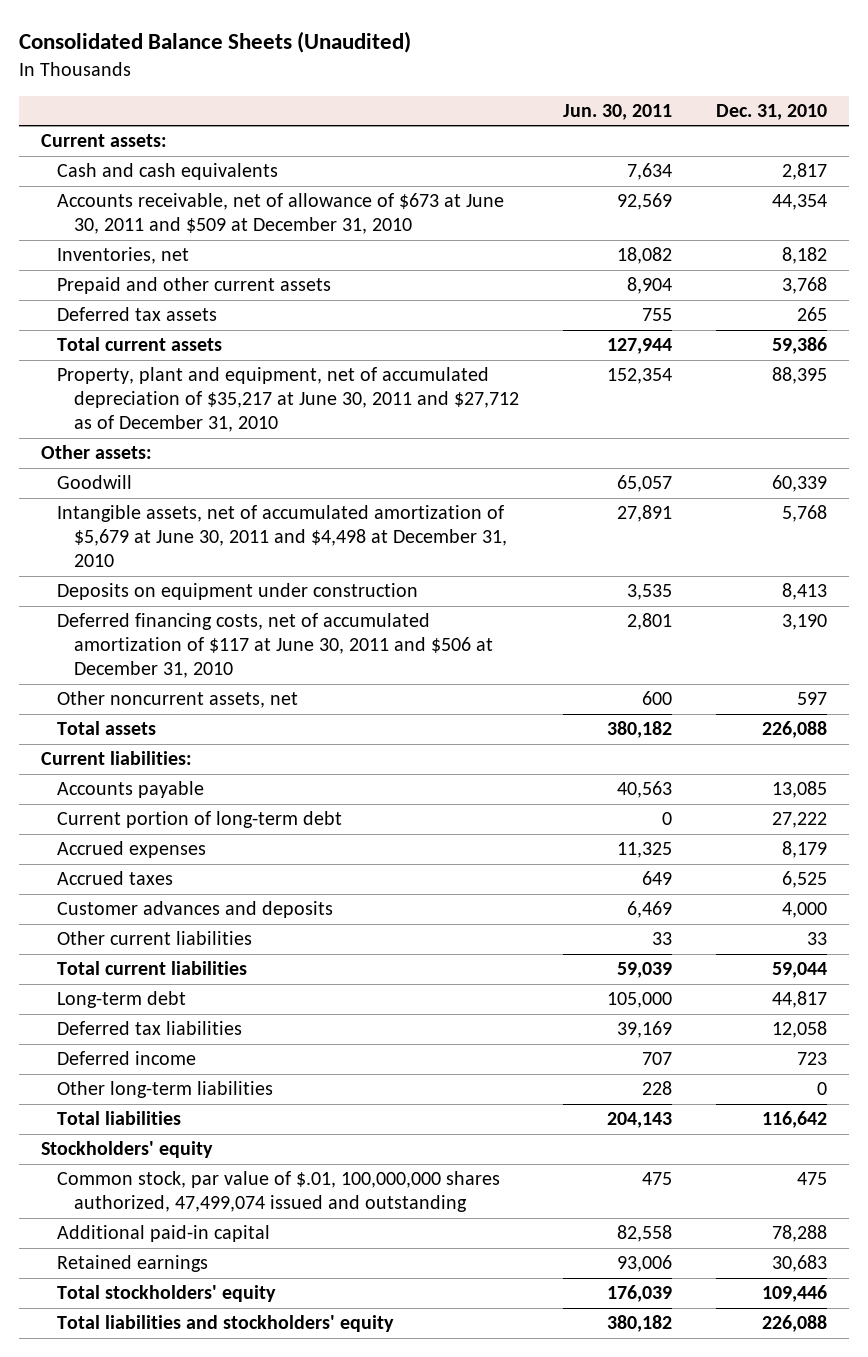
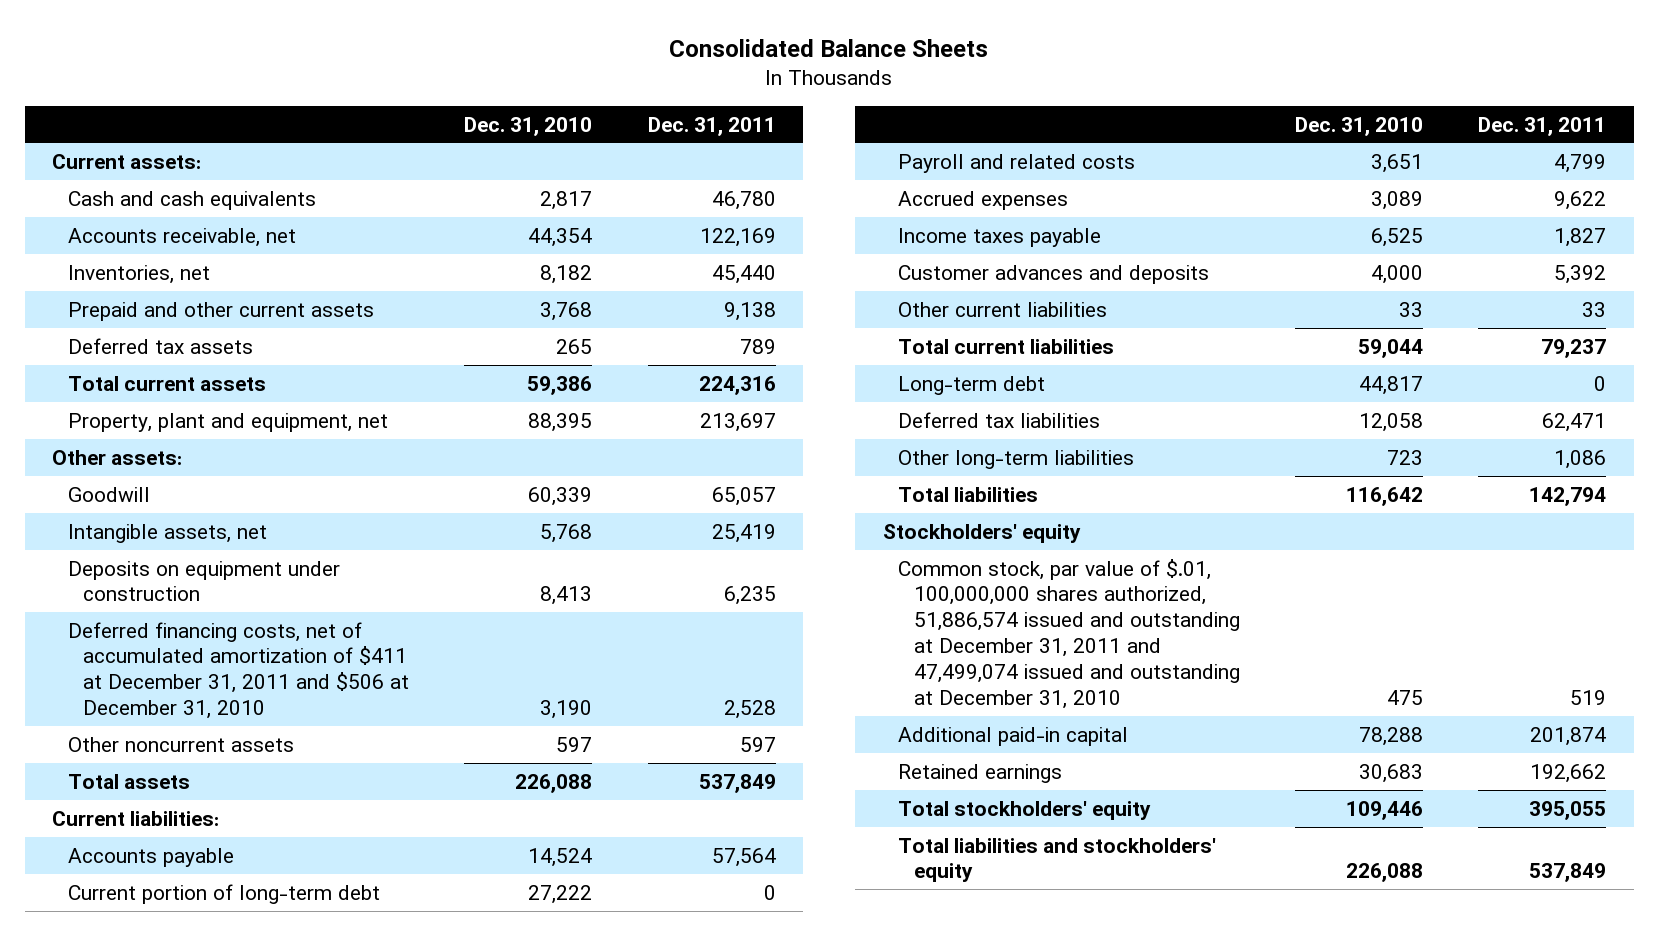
[18,31,411,54] Consolidated Balance Sheets (Unaudited) -> [669,38,989,57] Consolidated Balance Sheets
[562,103,672,120] Jun. 30, 2011 -> none
none -> [647,116,776,136] Dec. 31, 2011
[57,193,505,235] Accounts receivable, net of allowance of $673 at June 30, 2011 and $509 at December 31, 2010 -> [67,227,296,247] Accounts receivable, net
[57,367,519,433] Property, plant and equipment, net of accumulated depreciation of $35,217 at June 30, 2011 and $27,712 as of December 31, 2010 -> [67,412,388,432] Property, plant and equipment, net
[57,505,507,568] Intangible assets, net of accumulated amortization of $5,679 at June 30, 2011 and $4,498 at December 31, 2010 -> [67,523,267,543] Intangible assets, net
[57,613,493,679] Deferred financing costs, net of accumulated amortization of $117 at June 30, 2011 and $506 at December 31, 2010 -> [67,621,410,720] Deferred financing costs, net of accumulated amortization of $411 at December 31, 2011 and $506 at December 31, 2010
[57,691,299,709] Other noncurrent assets, net -> [67,736,294,752] Other noncurrent assets
[772,781,828,799] 13,085 -> [528,847,593,867] 14,524
none -> [898,153,1136,173] Payroll and related costs
[782,841,828,859] 8,179 -> [1371,190,1424,210] 3,089
[57,871,174,886] Accrued taxes -> [898,227,1102,247] Income taxes payable
[57,1051,197,1066] Deferred income -> none
[817,1082,828,1096] 0 -> [1387,449,1424,465] 723
[57,1171,501,1213] Common stock, par value of $.01, 100,000,000 shares authorized, 47,499,074 issued and outstanding -> [898,558,1240,709] Common stock, par value of $.01, 100,000,000 shares authorized, 51,886,574 issued and outstanding at December 31, 2011 and 47,499,074 issued and outstanding at December 31, 2010

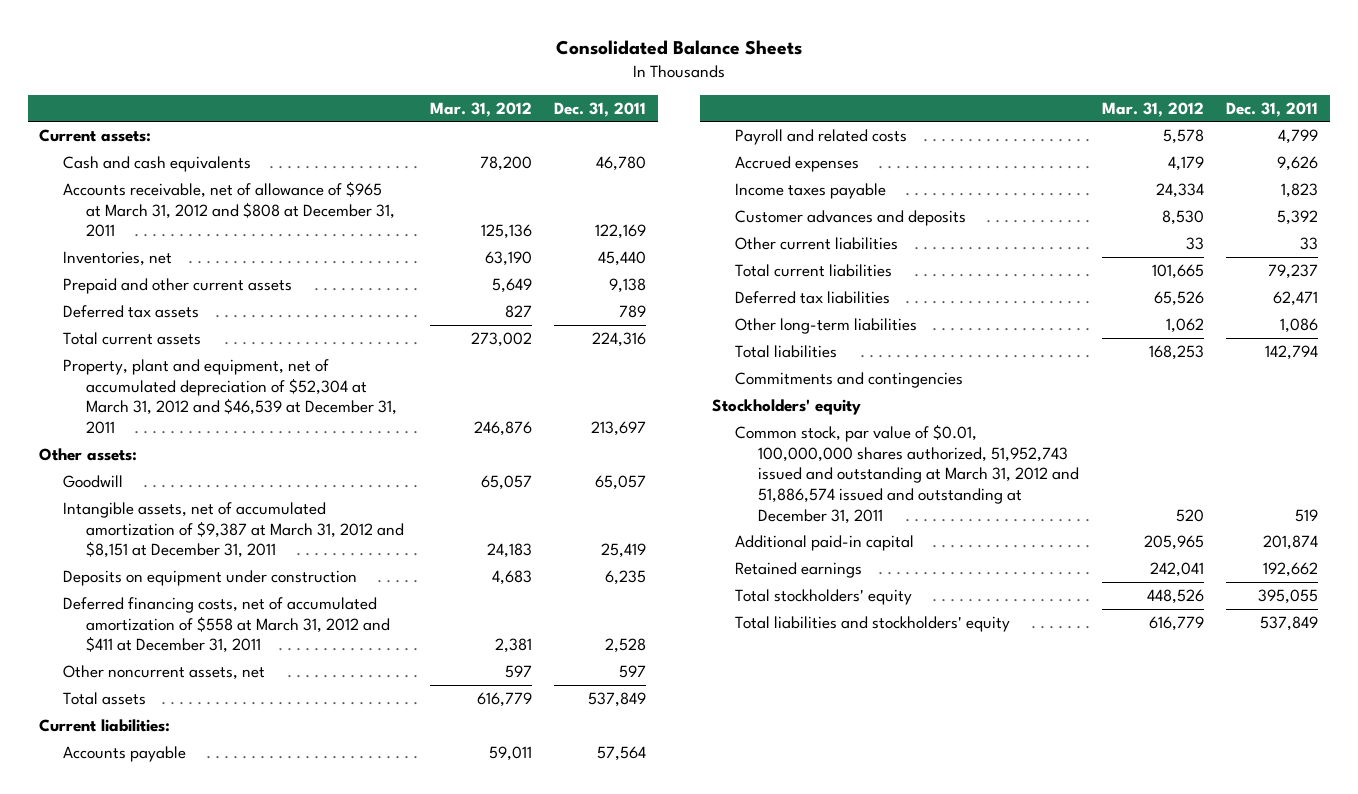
[464,116,593,136] Dec. 31, 2010 -> none
none -> [429,101,532,117] Mar. 31, 2012
[67,227,296,247] Accounts receivable, net -> [62,181,395,238] Accounts receivable, net of allowance of $965 at March 31, 2012 and $808 at December 31, 2011
[67,412,388,432] Property, plant and equipment, net -> [62,359,397,434] Property, plant and equipment, net of accumulated depreciation of $52,304 at March 31, 2012 and $46,539 at December 31, 2011
[67,523,267,543] Intangible assets, net -> [62,502,404,559] Intangible assets, net of accumulated amortization of $9,387 at March 31, 2012 and $8,151 at December 31, 2011
[67,621,410,720] Deferred financing costs, net of accumulated amortization of $411 at December 31, 2011 and $506 at December 31, 2010 -> [62,597,390,654] Deferred financing costs, net of accumulated amortization of $558 at March 31, 2012 and $411 at December 31, 2011
[67,736,294,752] Other noncurrent assets -> [62,665,265,681] Other noncurrent assets, net
[67,883,380,904] Current portion of long-term debt -> none
[1554,190,1607,210] 9,622 -> [1277,156,1319,172] 9,626
[1554,227,1607,247] 1,827 -> [1281,183,1319,199] 1,823
[898,375,1046,395] Long-term debt -> none
none -> [734,372,963,389] Commitments and contingencies
[898,558,1240,709] Common stock, par value of $.01, 100,000,000 shares authorized, 51,886,574 issued and outstanding at December 31, 2011 and 47,499,074 issued and outstanding at December 31, 2010 -> [734,424,1080,524] Common stock, par value of $0.01, 100,000,000 shares authorized, 51,952,743 issued and outstanding at March 31, 2012 and 51,886,574 issued and outstanding at December 31, 2011

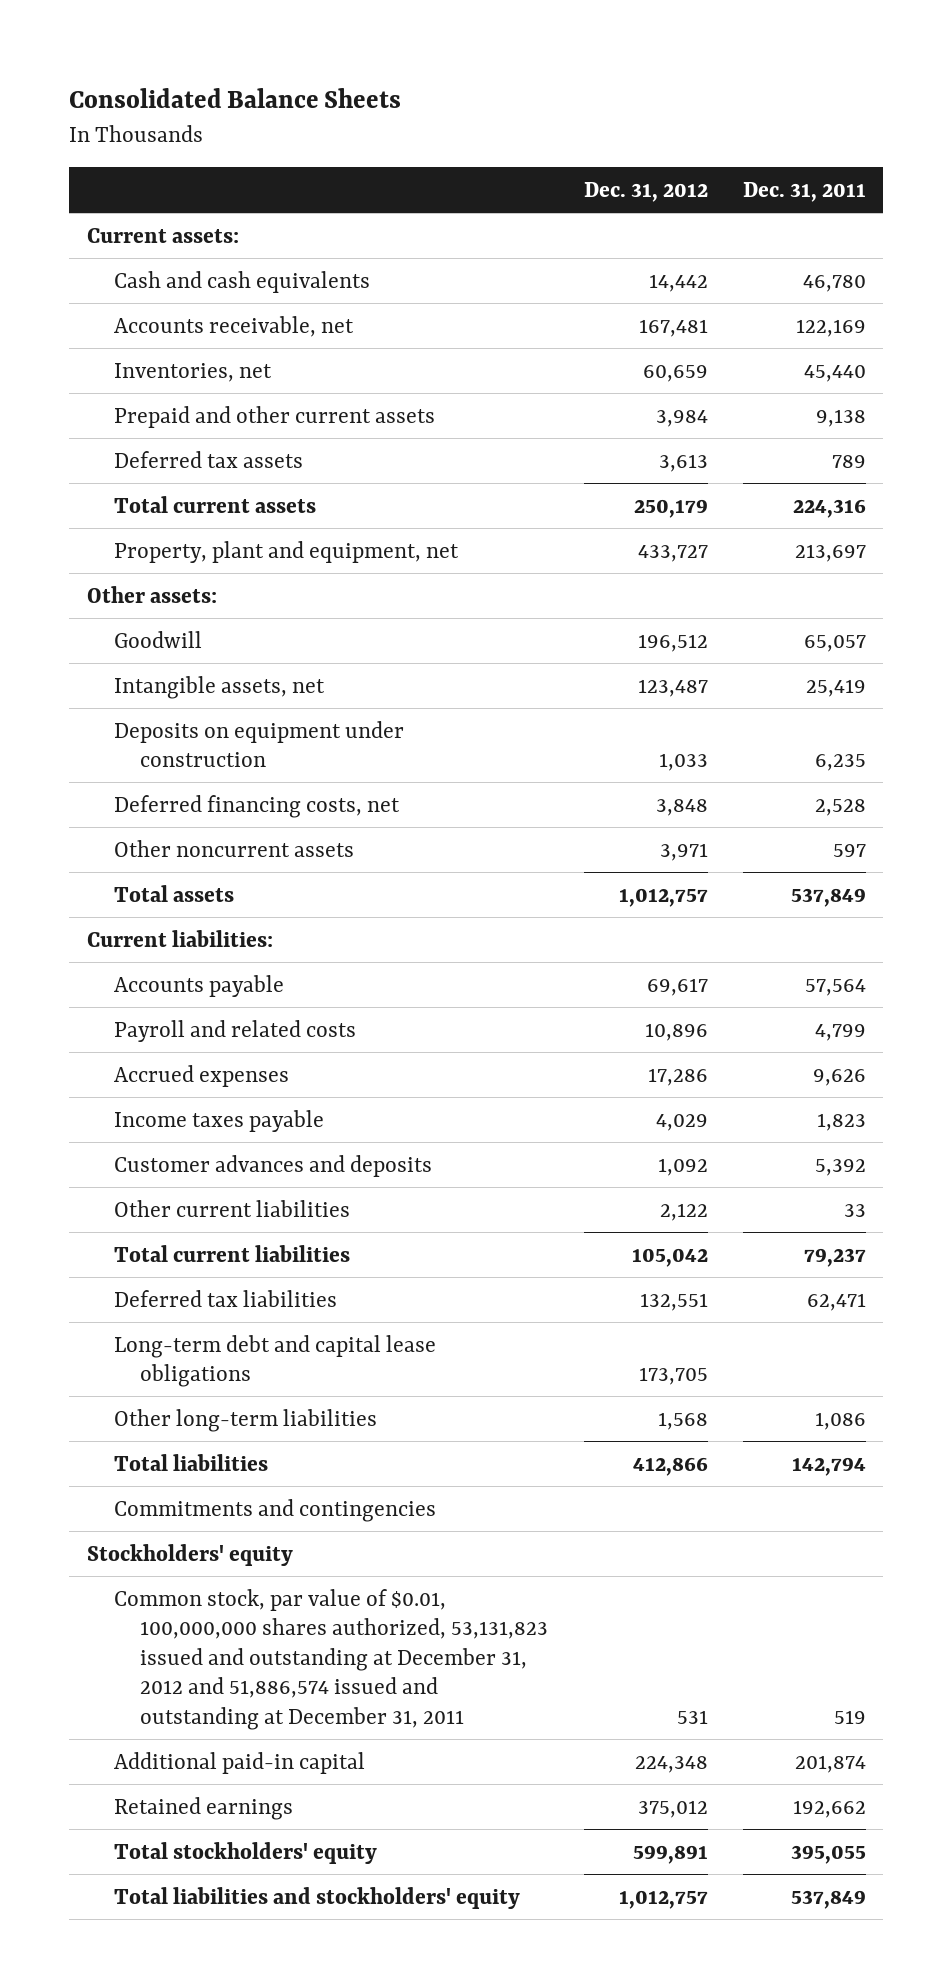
[429,101,532,117] Mar. 31, 2012 -> none
none -> [583,181,708,202] Dec. 31, 2012
[62,181,395,238] Accounts receivable, net of allowance of $965 at March 31, 2012 and $808 at December 31, 2011 -> [113,315,354,337] Accounts receivable, net
[62,359,397,434] Property, plant and equipment, net of accumulated depreciation of $52,304 at March 31, 2012 and $46,539 at December 31, 2011 -> [113,540,459,563] Property, plant and equipment, net
[62,502,404,559] Intangible assets, net of accumulated amortization of $9,387 at March 31, 2012 and $8,151 at December 31, 2011 -> [113,675,325,699] Intangible assets, net
[62,597,390,654] Deferred financing costs, net of accumulated amortization of $558 at March 31, 2012 and $411 at December 31, 2011 -> [113,794,400,818] Deferred financing costs, net
[62,665,265,681] Other noncurrent assets, net -> [113,839,354,857] Other noncurrent assets
none -> [113,1334,436,1388] Long-term debt and capital lease obligations
[734,424,1080,524] Common stock, par value of $0.01, 100,000,000 shares authorized, 51,952,743 issued and outstanding at March 31, 2012 and 51,886,574 issued and outstanding at December 31, 2011 -> [113,1588,549,1730] Common stock, par value of $0.01, 100,000,000 shares authorized, 53,131,823 issued and outstanding at December 31, 2012 and 51,886,574 issued and outstanding at December 31, 2011

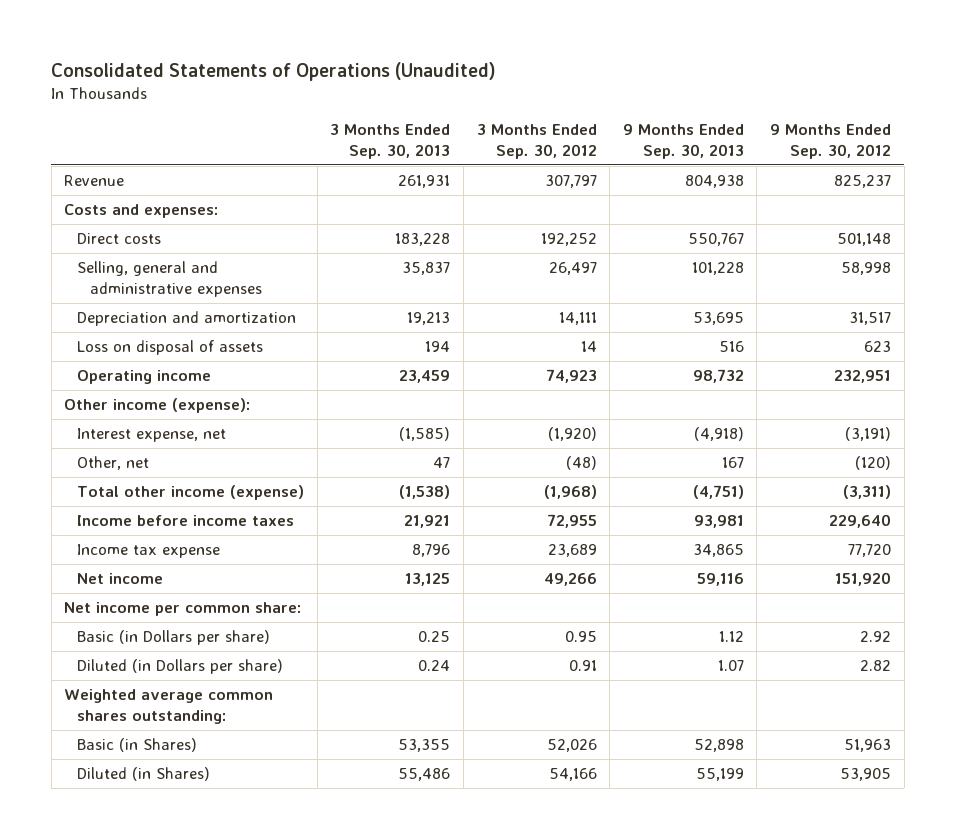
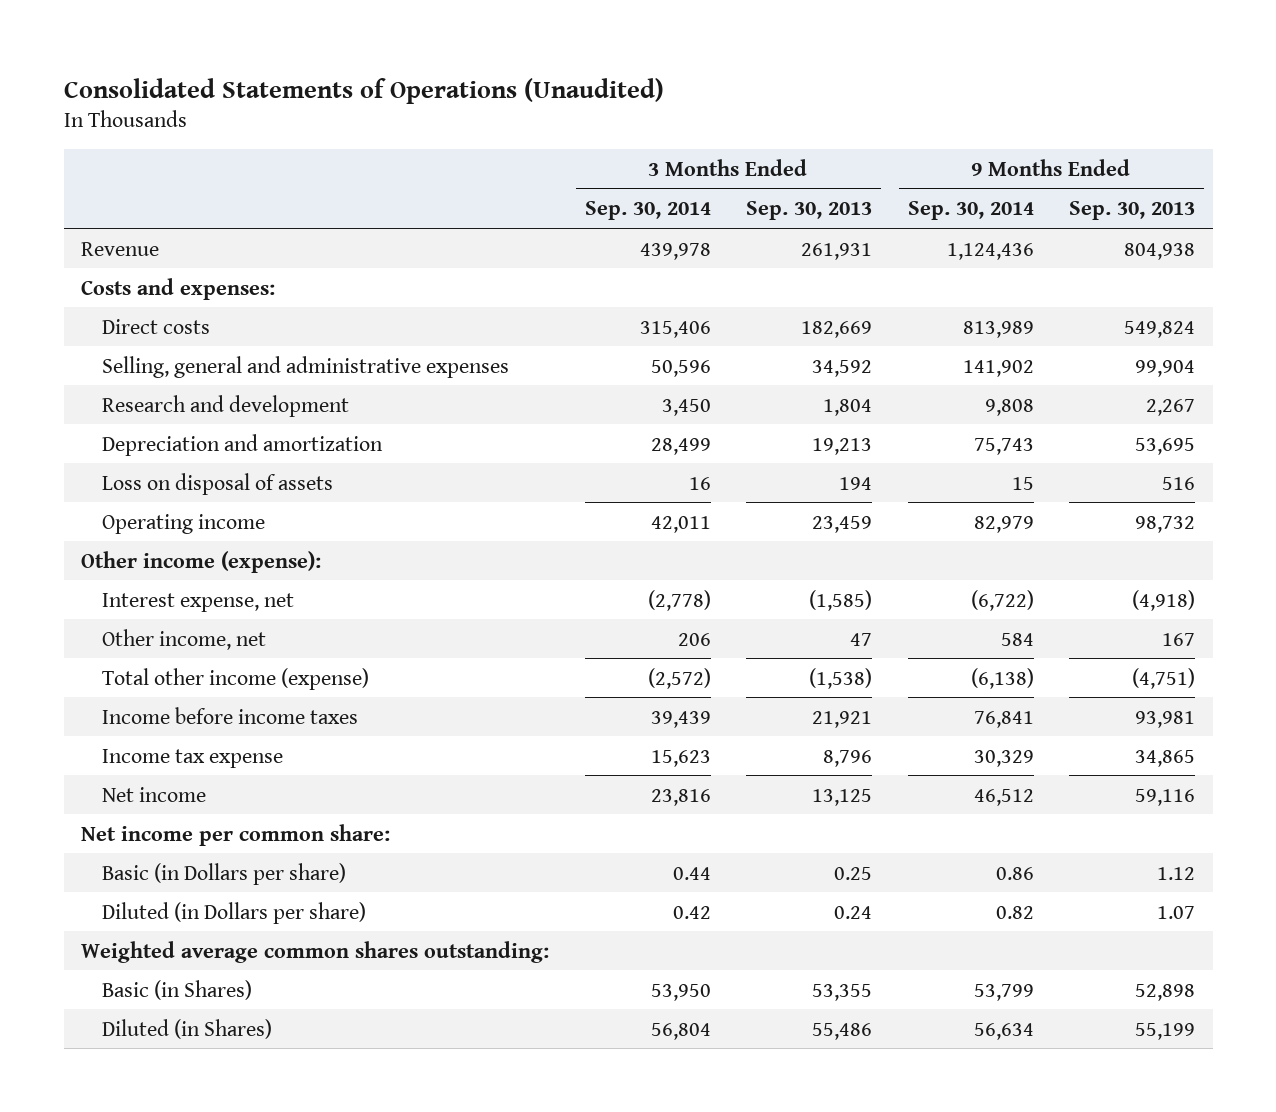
[476,124,597,159] 3 Months Ended Sep. 30, 2012 -> none
[770,124,892,159] 9 Months Ended Sep. 30, 2012 -> none
none -> [584,201,711,221] Sep. 30, 2014
none -> [907,201,1034,221] Sep. 30, 2014
[395,233,451,247] 183,228 -> [801,320,873,338] 182,669
[687,233,744,247] 550,767 -> [1124,320,1196,338] 549,824
[402,262,451,276] 35,837 -> [812,359,873,377] 34,592
[691,262,744,276] 101,228 -> [1135,359,1196,377] 99,904
none -> [101,394,349,417] Research and development
[77,456,150,471] Other, net -> [101,628,266,650] Other income, net

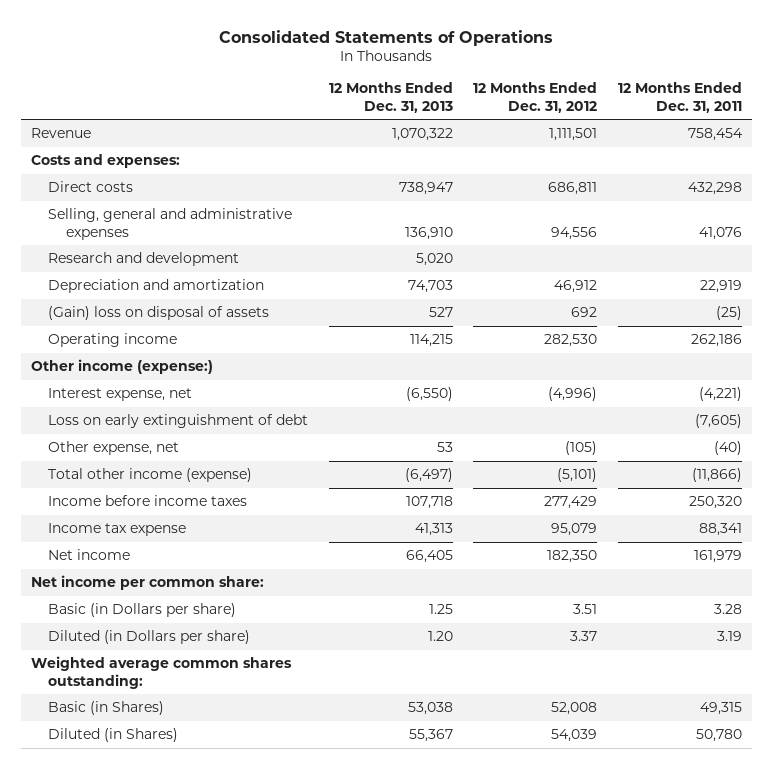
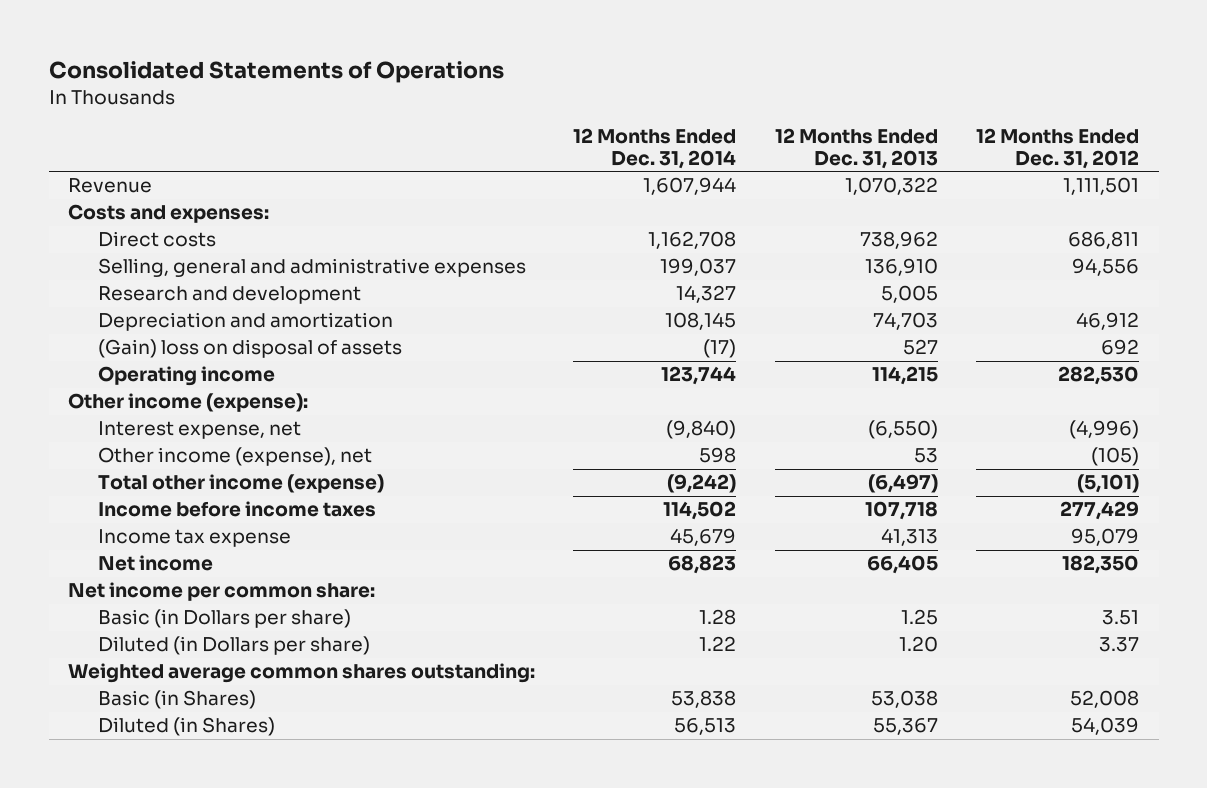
[617,82,742,113] 12 Months Ended Dec. 31, 2011 -> none
none -> [573,127,737,169] 12 Months Ended Dec. 31, 2014
[398,182,453,196] 738,947 -> [859,231,938,250] 738,962
[415,253,453,267] 5,020 -> [880,285,938,304] 5,005
[31,359,214,375] Other income (expense:) -> [67,393,308,413] Other income (expense):
[48,414,309,429] Loss on early extinguishment of debt -> none
[48,441,180,456] Other expense, net -> [98,447,373,467] Other income (expense), net

